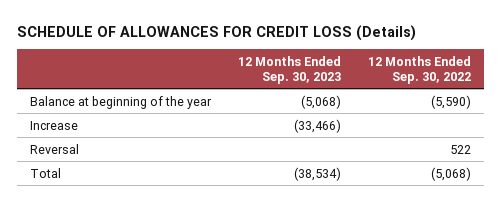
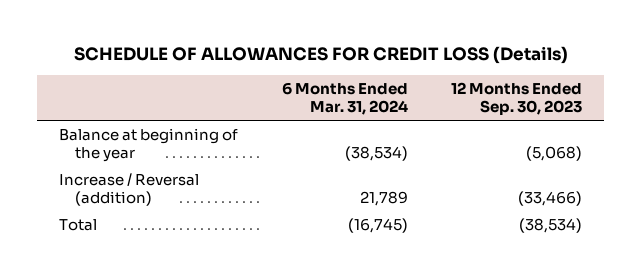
[367,55,471,84] 12 Months Ended Sep. 30, 2022 -> none
none -> [281,82,408,115] 6 Months Ended Mar. 31, 2024
[30,143,80,154] Reversal -> none
[30,120,79,130] Increase -> [59,173,200,206] Increase / Reversal (addition)

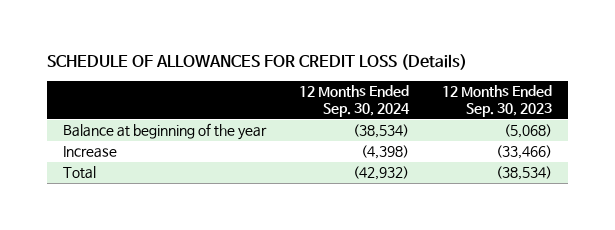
[281,82,408,115] 6 Months Ended Mar. 31, 2024 -> none
none -> [298,85,410,118] 12 Months Ended Sep. 30, 2024
[59,173,200,206] Increase / Reversal (addition) -> [62,146,117,159] Increase

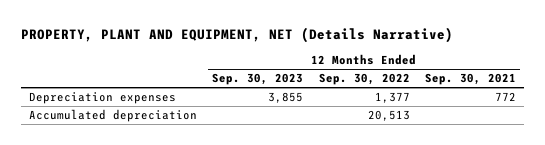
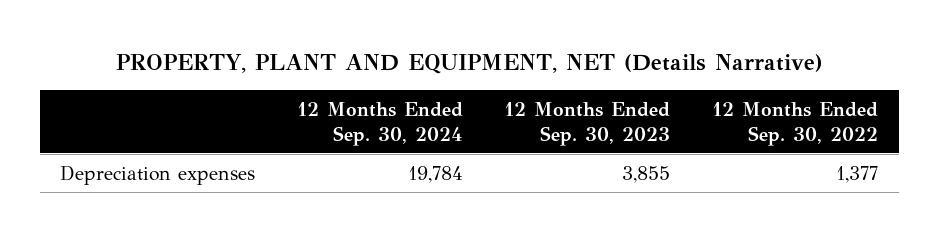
[425,73,517,86] Sep. 30, 2021 -> none
none -> [296,101,463,146] 12 Months Ended Sep. 30, 2024
[28,109,197,123] Accumulated depreciation -> none

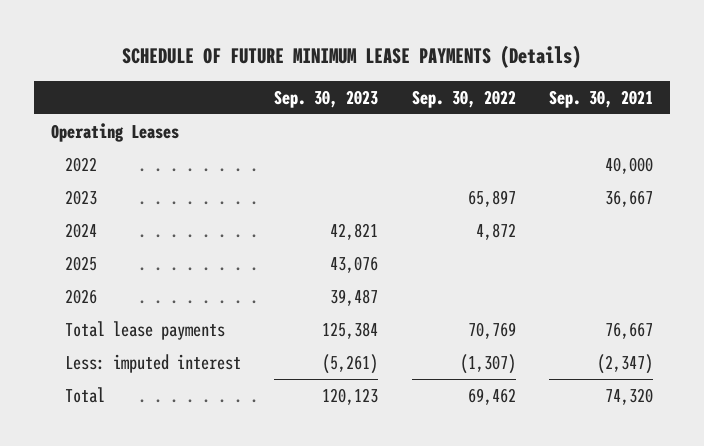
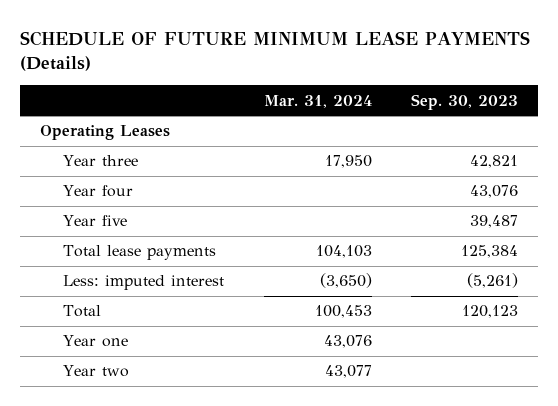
[411,89,516,108] Sep. 30, 2022 -> none
[549,89,654,108] Sep. 30, 2021 -> none
none -> [263,94,372,108] Mar. 31, 2024
[65,156,98,172] 2022 -> none
[65,189,98,205] 2023 -> none
[65,222,98,238] 2024 -> [63,155,139,167] Year three
[65,255,98,271] 2025 -> [63,185,134,198] Year four
[65,288,98,304] 2026 -> [63,215,128,227] Year five
none -> [63,335,129,348] Year one
none -> [63,365,130,378] Year two

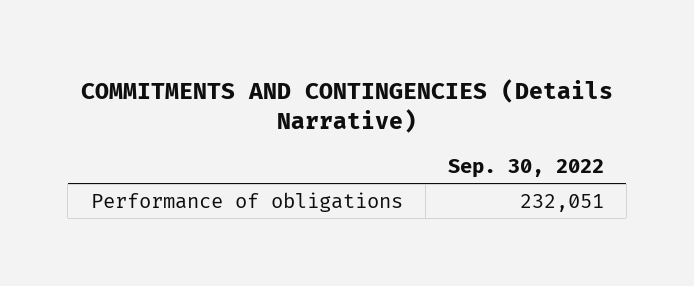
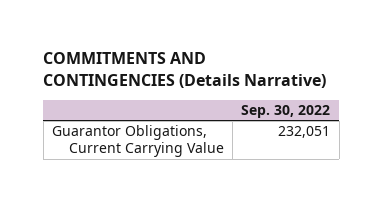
[90,191,403,212] Performance of obligations -> [51,125,224,158] Guarantor Obligations, Current Carrying Value

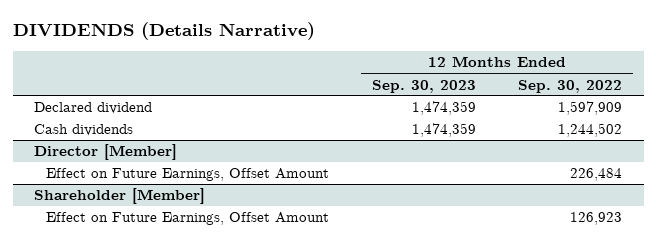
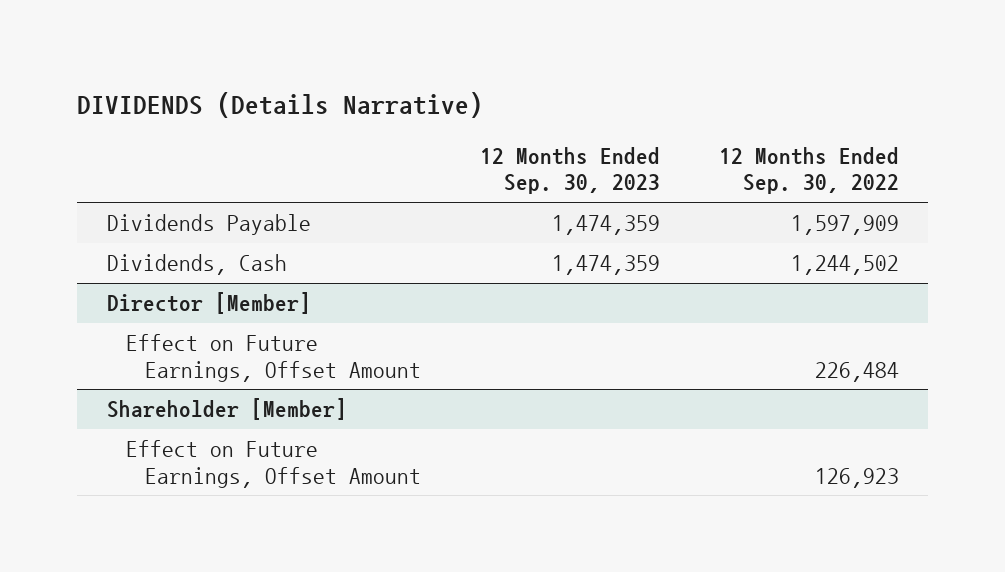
[34,102,153,115] Declared dividend -> [106,214,311,236] Dividends Payable
[34,124,134,137] Cash dividends -> [106,254,287,276] Dividends, Cash

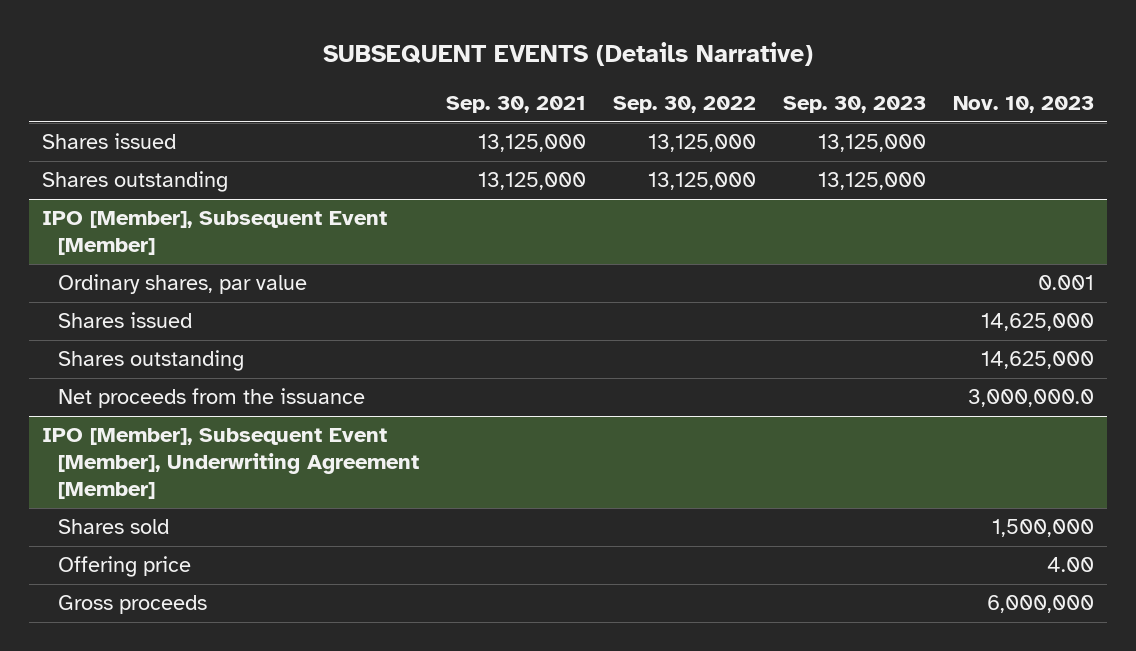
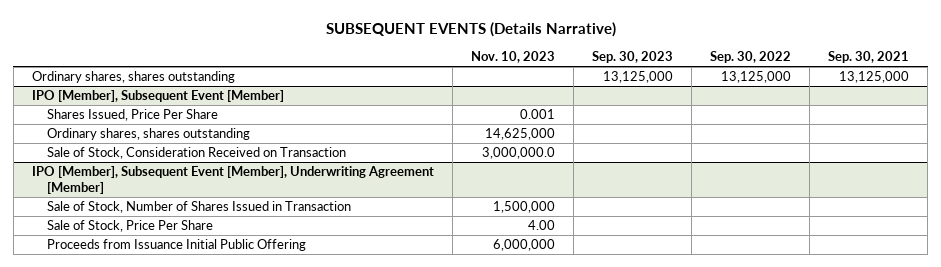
[41,133,176,150] Shares issued -> none
[41,171,228,193] Shares outstanding -> [31,71,235,84] Ordinary shares, shares outstanding
[58,312,193,329] Shares issued -> none
[58,274,308,295] Ordinary shares, par value -> [46,109,218,122] Shares Issued, Price Per Share
[58,350,245,372] Shares outstanding -> [46,128,250,141] Ordinary shares, shares outstanding
[58,388,366,409] Net proceeds from the issuance -> [46,147,346,160] Sale of Stock, Consideration Received on Transaction
[58,519,170,535] Shares sold -> [46,201,351,214] Sale of Stock, Number of Shares Issued in Transaction
[58,556,192,578] Offering price -> [46,220,213,233] Sale of Stock, Price Per Share
[58,595,208,615] Gross proceeds -> [46,239,306,252] Proceeds from Issuance Initial Public Offering

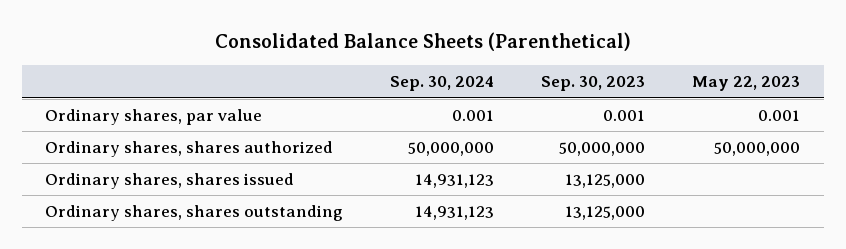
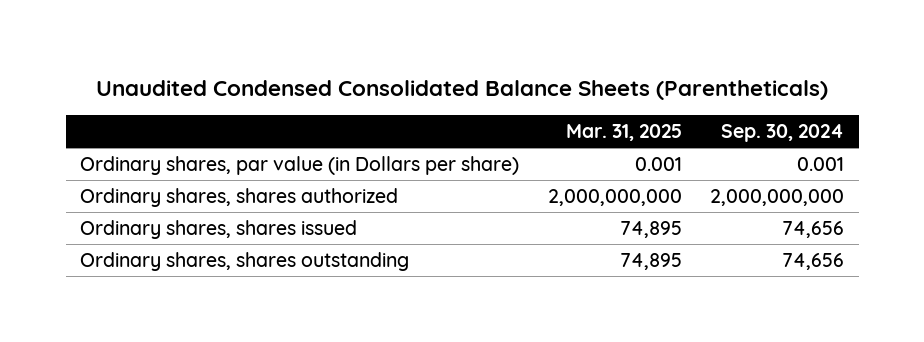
[214,32,631,52] Consolidated Balance Sheets (Parenthetical) -> [96,79,829,100] Unaudited Condensed Consolidated Balance Sheets (Parentheticals)
[541,76,646,92] Sep. 30, 2023 -> none
[692,76,801,92] May 22, 2023 -> none
none -> [565,124,682,142] Mar. 31, 2025
[45,108,263,125] Ordinary shares, par value -> [79,155,519,175] Ordinary shares, par value (in Dollars per share)
[408,141,495,156] 50,000,000 -> [710,188,845,206] 2,000,000,000
[415,173,495,188] 14,931,123 -> [782,220,845,238] 74,656
[415,205,495,220] 14,931,123 -> [782,252,845,270] 74,656

